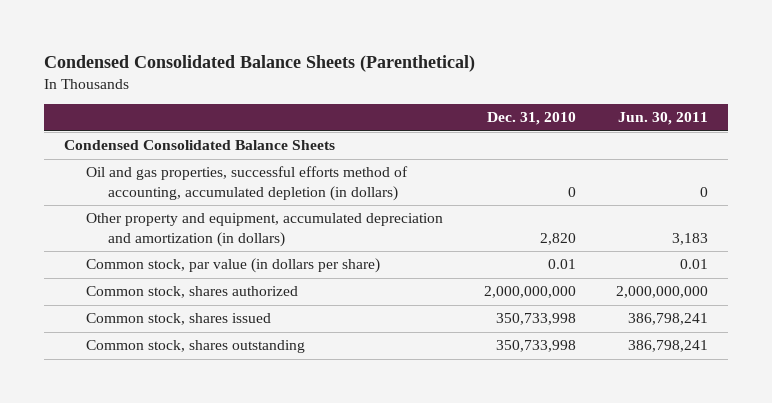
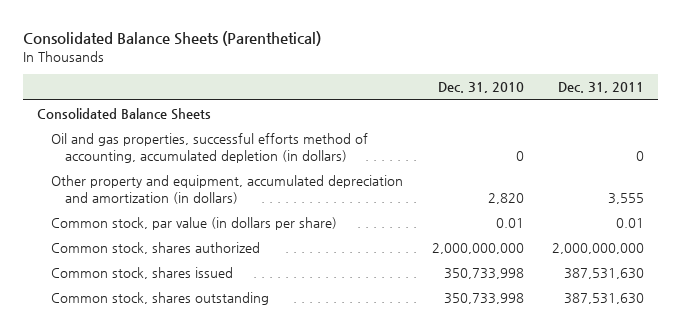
[43,54,475,72] Condensed Consolidated Balance Sheets (Parenthetical) -> [23,31,322,47] Consolidated Balance Sheets (Parenthetical)
[618,112,709,126] Jun. 30, 2011 -> none
none -> [557,82,644,94] Dec. 31, 2011
[63,140,335,151] Condensed Consolidated Balance Sheets -> [37,108,212,121] Consolidated Balance Sheets

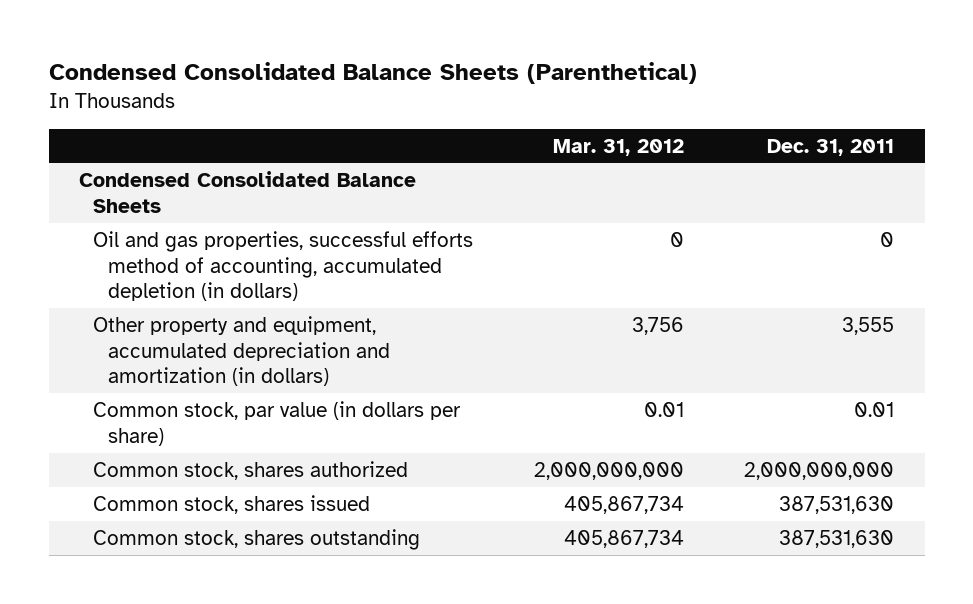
[23,31,322,47] Consolidated Balance Sheets (Parenthetical) -> [48,62,697,85] Condensed Consolidated Balance Sheets (Parenthetical)
[437,82,524,94] Dec. 31, 2010 -> none
none -> [552,138,684,156] Mar. 31, 2012
[37,108,212,121] Consolidated Balance Sheets -> [78,170,416,213] Condensed Consolidated Balance Sheets

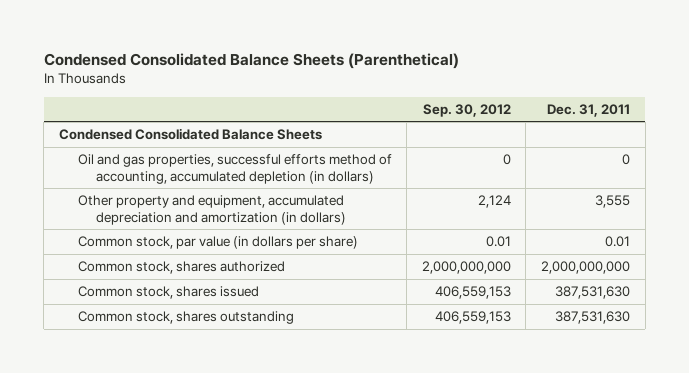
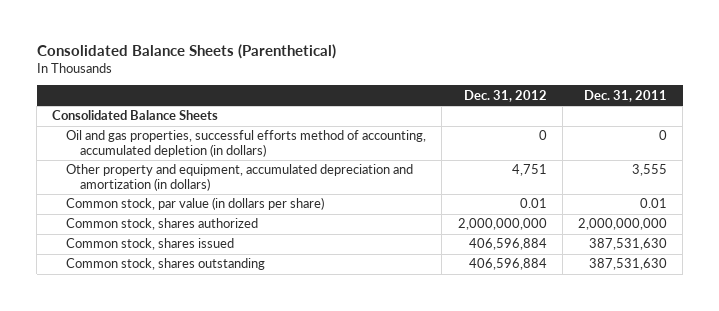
[43,52,459,69] Condensed Consolidated Balance Sheets (Parenthetical) -> [36,44,336,60] Consolidated Balance Sheets (Parenthetical)
[422,103,511,117] Sep. 30, 2012 -> none
none -> [463,89,547,102] Dec. 31, 2012
[59,128,323,141] Condensed Consolidated Balance Sheets -> [52,110,219,121] Consolidated Balance Sheets

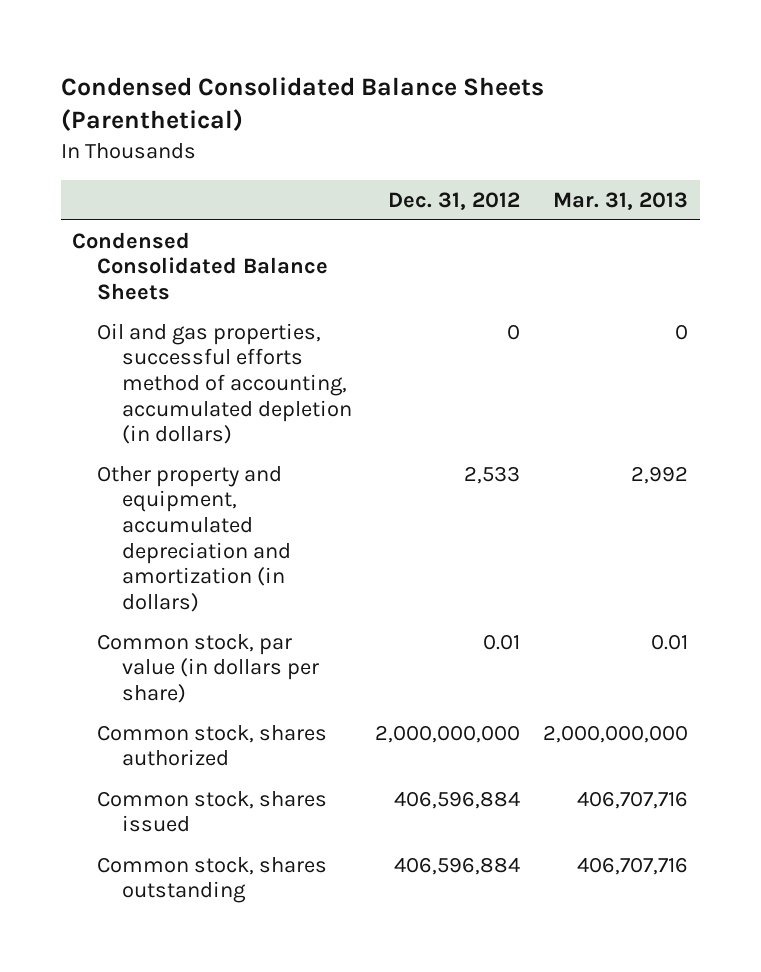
[36,44,336,60] Consolidated Balance Sheets (Parenthetical) -> [60,76,544,132] Condensed Consolidated Balance Sheets (Parenthetical)
[584,89,668,102] Dec. 31, 2011 -> none
none -> [553,191,689,210] Mar. 31, 2013
[52,110,219,121] Consolidated Balance Sheets -> [72,231,329,301] Condensed Consolidated Balance Sheets
[511,164,547,177] 4,751 -> [464,465,521,484] 2,533

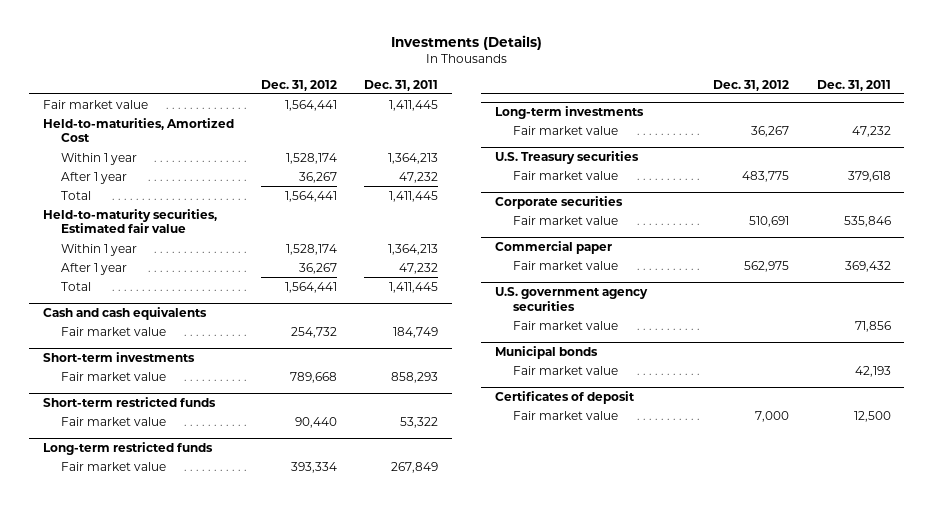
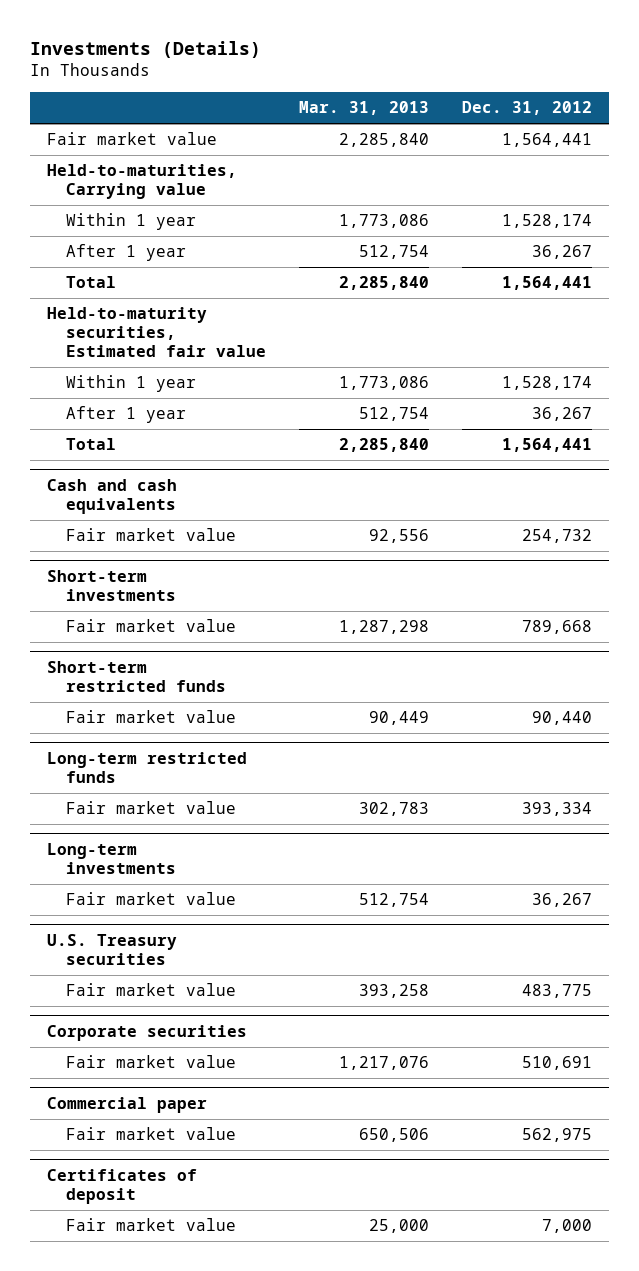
[364,79,439,91] Dec. 31, 2011 -> none
none -> [299,101,430,116] Mar. 31, 2013
[42,117,234,143] Held-to-maturities, Amortized Cost -> [46,164,237,200] Held-to-maturities, Carrying value
[495,286,649,311] U.S. government agency securities -> none
[513,320,619,330] Fair market value -> none
[495,345,599,359] Municipal bonds -> none
[513,365,619,375] Fair market value -> none

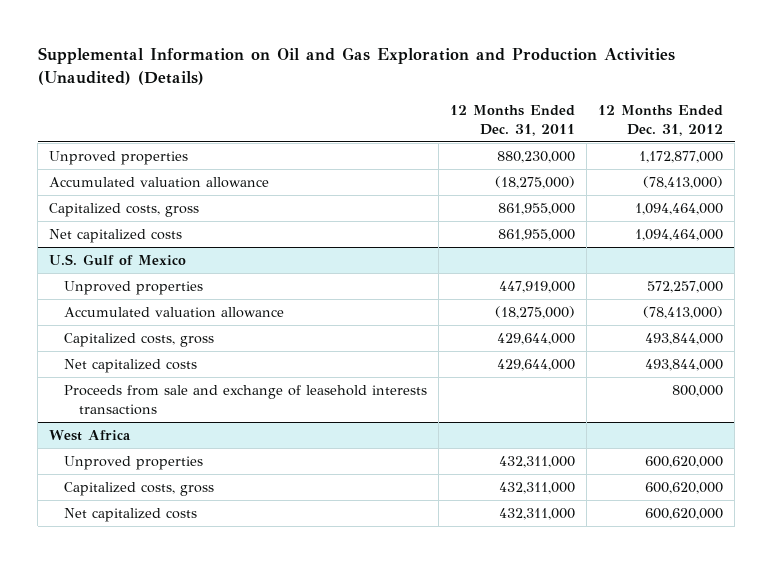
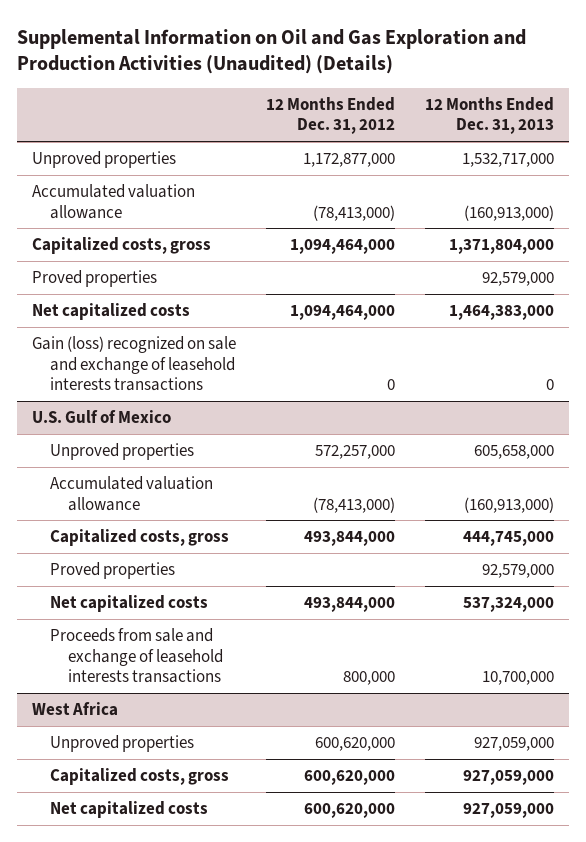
[450,105,576,136] 12 Months Ended Dec. 31, 2011 -> none
none -> [424,96,554,135] 12 Months Ended Dec. 31, 2013
none -> [31,270,157,288] Proved properties
none -> [31,336,236,392] Gain (loss) recognized on sale and exchange of leasehold interests transactions
none -> [49,562,175,580] Proved properties

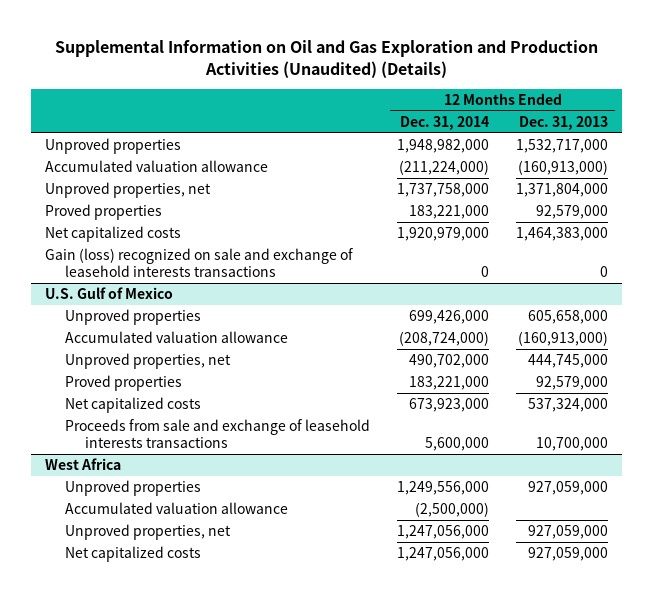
[265,96,395,135] 12 Months Ended Dec. 31, 2012 -> none
none -> [400,115,490,130] Dec. 31, 2014
[31,237,211,255] Capitalized costs, gross -> [44,182,211,199] Unproved properties, net
[49,529,229,547] Capitalized costs, gross -> [64,353,231,370] Unproved properties, net
none -> [64,502,288,515] Accumulated valuation allowance
[49,768,229,786] Capitalized costs, gross -> [64,524,231,541] Unproved properties, net

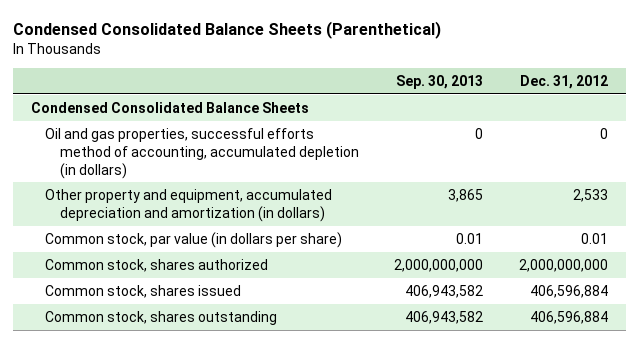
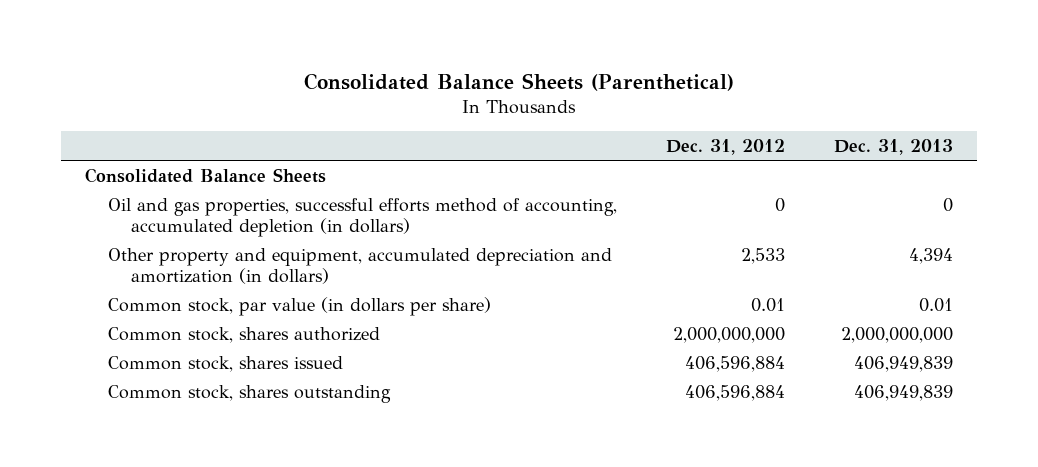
[13,20,442,39] Condensed Consolidated Balance Sheets (Parenthetical) -> [304,72,735,91] Consolidated Balance Sheets (Parenthetical)
[396,74,484,89] Sep. 30, 2013 -> none
none -> [833,139,953,156] Dec. 31, 2013
[30,101,309,113] Condensed Consolidated Balance Sheets -> [85,167,327,183] Consolidated Balance Sheets

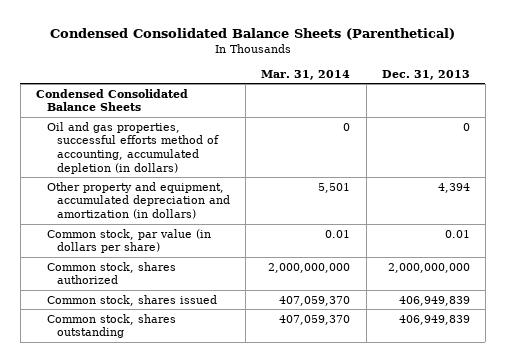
[304,72,735,91] Consolidated Balance Sheets (Parenthetical) -> [49,27,455,40] Condensed Consolidated Balance Sheets (Parenthetical)
[665,139,785,156] Dec. 31, 2012 -> none
none -> [261,69,351,80] Mar. 31, 2014
[85,167,327,183] Consolidated Balance Sheets -> [36,88,189,112] Condensed Consolidated Balance Sheets

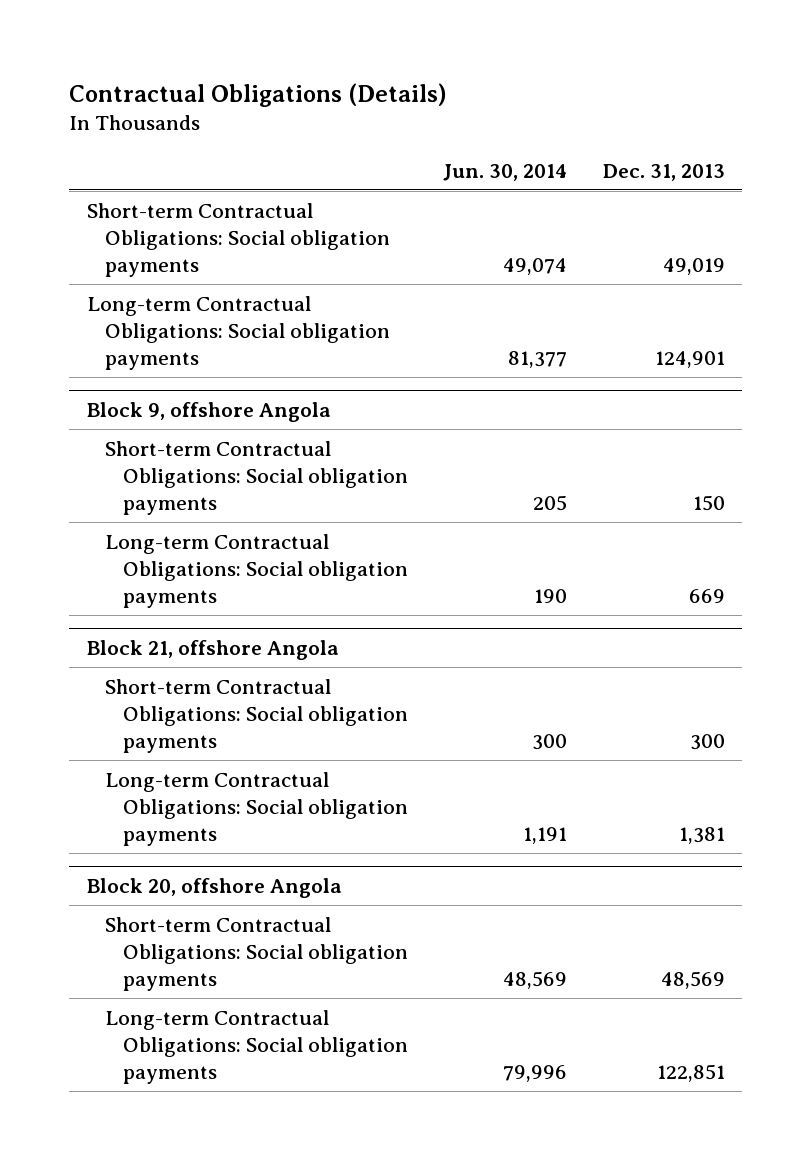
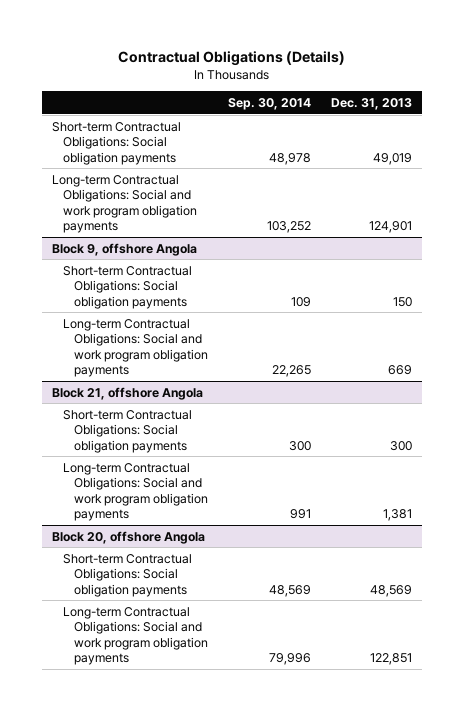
[443,163,568,181] Jun. 30, 2014 -> none
none -> [228,97,312,110] Sep. 30, 2014
[87,295,390,370] Long-term Contractual Obligations: Social obligation payments -> [52,174,198,234] Long-term Contractual Obligations: Social and work program obligation payments
[104,533,408,608] Long-term Contractual Obligations: Social obligation payments -> [63,318,209,378] Long-term Contractual Obligations: Social and work program obligation payments
[104,771,408,846] Long-term Contractual Obligations: Social obligation payments -> [63,462,209,522] Long-term Contractual Obligations: Social and work program obligation payments
[104,1009,408,1084] Long-term Contractual Obligations: Social obligation payments -> [63,606,209,666] Long-term Contractual Obligations: Social and work program obligation payments

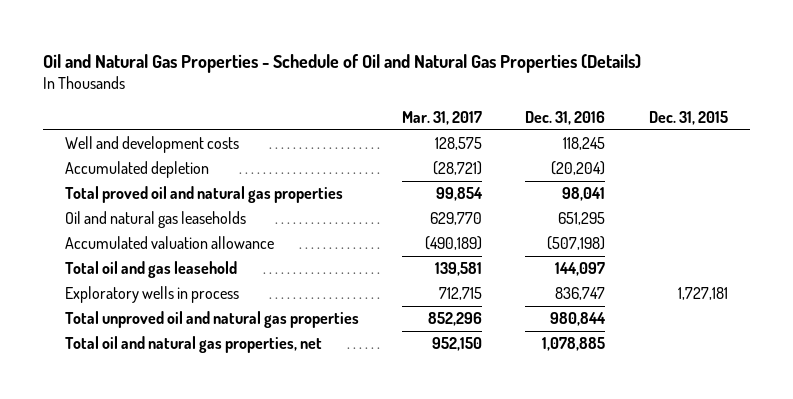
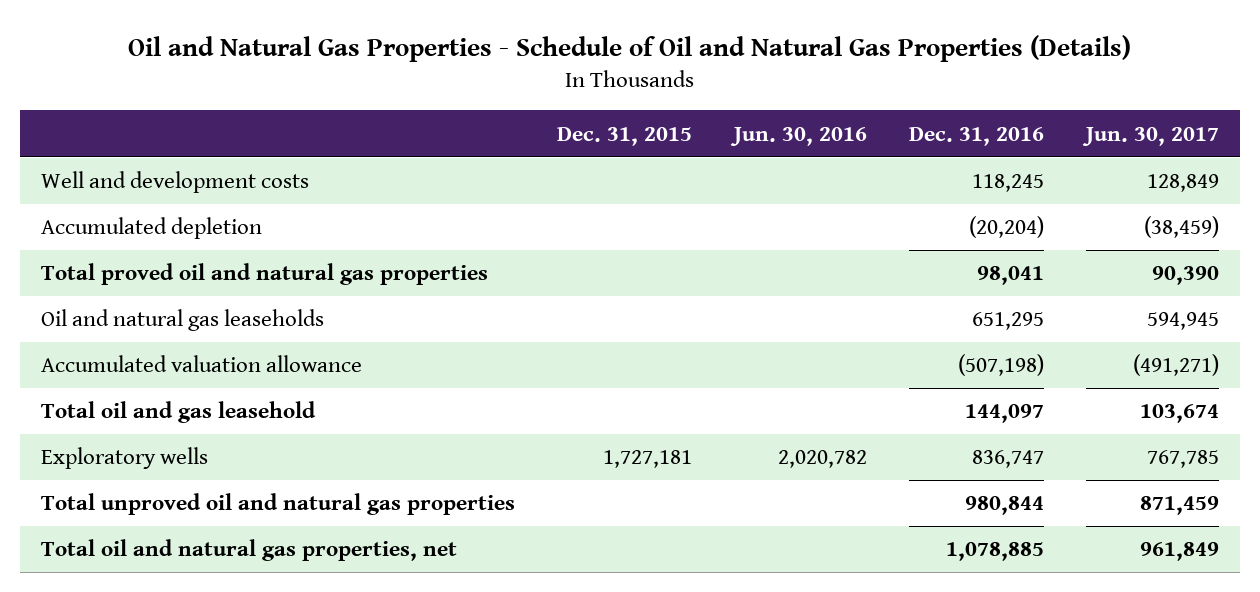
[402,111,483,126] Mar. 31, 2017 -> none
none -> [730,126,868,146] Jun. 30, 2016
none -> [1082,126,1220,146] Jun. 30, 2017
[64,286,239,304] Exploratory wells in process -> [40,447,208,470] Exploratory wells

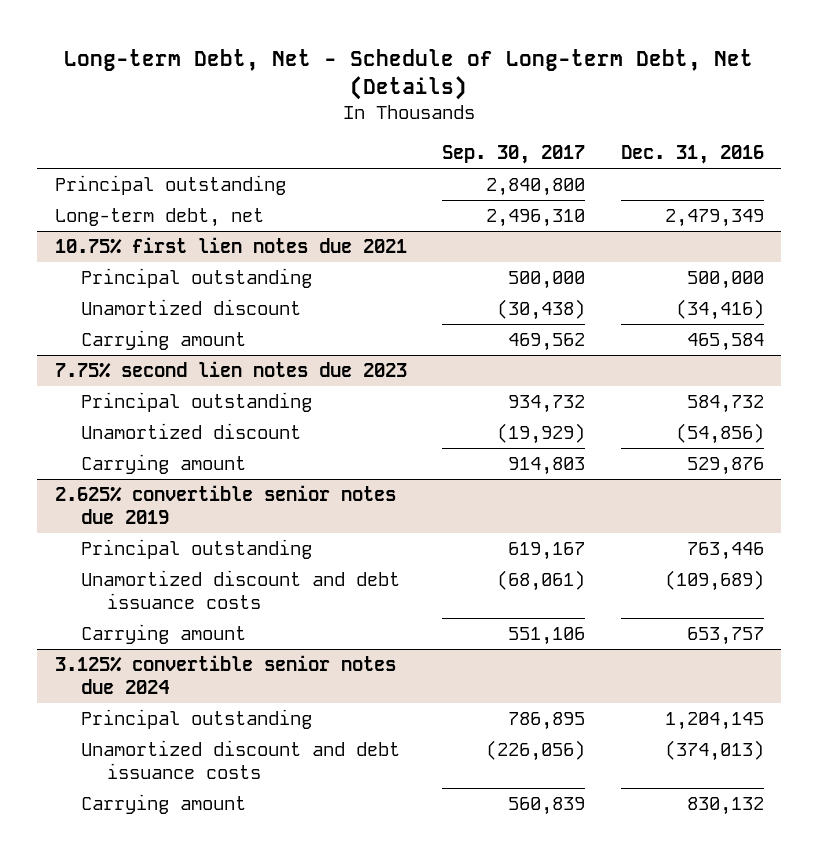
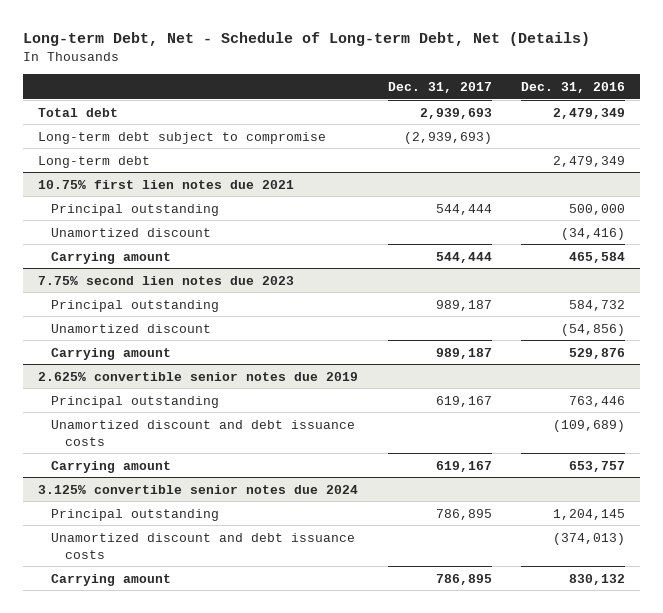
[442,145,586,165] Sep. 30, 2017 -> none
none -> [387,81,492,93] Dec. 31, 2017
[55,174,287,195] Principal outstanding -> none
none -> [37,107,118,117] Total debt
none -> [37,131,326,144] Long-term debt subject to compromise
[55,207,265,227] Long-term debt, net -> [37,155,150,168] Long-term debt

